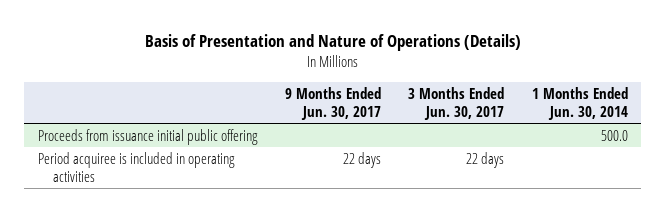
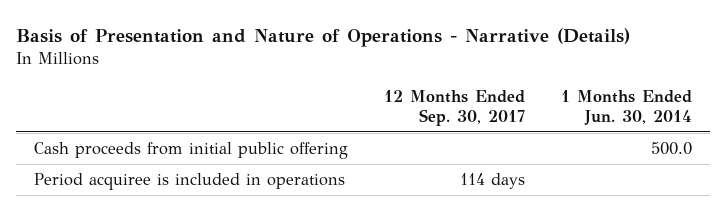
[144,34,521,52] Basis of Presentation and Nature of Operations (Details) -> [16,28,631,48] Basis of Presentation and Nature of Operations - Narrative (Details)
[284,86,381,121] 9 Months Ended Jun. 30, 2017 -> none
[408,86,505,121] 3 Months Ended Jun. 30, 2017 -> none
none -> [384,90,526,126] 12 Months Ended Sep. 30, 2017
[38,128,259,145] Proceeds from issuance initial public offering -> [34,142,349,160] Cash proceeds from initial public offering
[38,151,236,182] Period acquiree is included in operating activities -> [34,173,346,191] Period acquiree is included in operations

